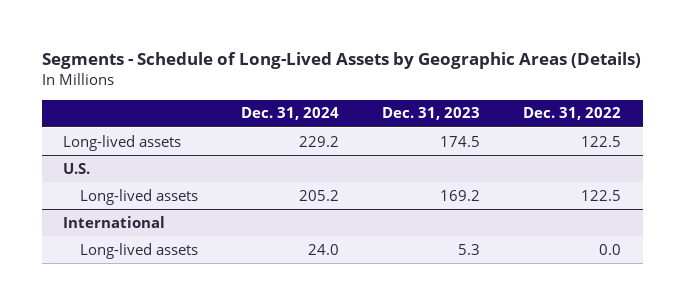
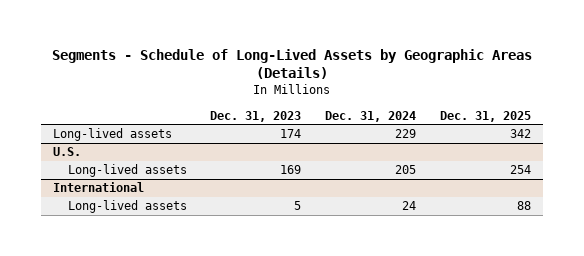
[523,107,622,121] Dec. 31, 2022 -> none
none -> [439,110,531,122] Dec. 31, 2025
[299,135,340,147] 229.2 -> [395,129,417,139] 229
[440,135,481,147] 174.5 -> [280,129,302,139] 174
[299,189,340,201] 205.2 -> [395,165,417,175] 205
[440,189,481,201] 169.2 -> [280,165,302,175] 169
[308,243,340,255] 24.0 -> [402,201,417,211] 24
[458,243,481,255] 5.3 -> [294,201,302,211] 5

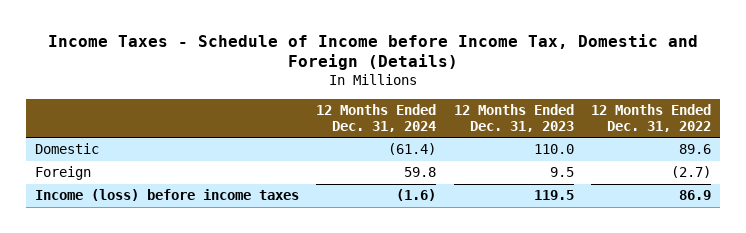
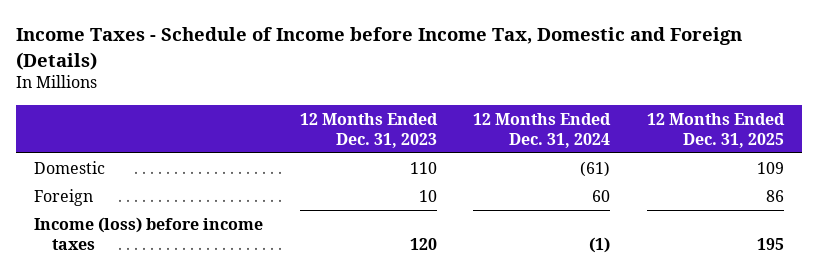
[591,103,712,132] 12 Months Ended Dec. 31, 2022 -> none
none -> [646,112,785,148] 12 Months Ended Dec. 31, 2025
[388,143,437,156] (61.4) -> [580,160,611,177] (61)
[533,144,574,155] 110.0 -> [409,161,437,174] 110
[404,167,437,178] 59.8 -> [592,189,611,202] 60
[549,167,574,178] 9.5 -> [418,189,437,202] 10
[396,189,437,202] (1.6) -> [589,237,611,254] (1)
[533,190,574,201] 119.5 -> [409,238,437,251] 120

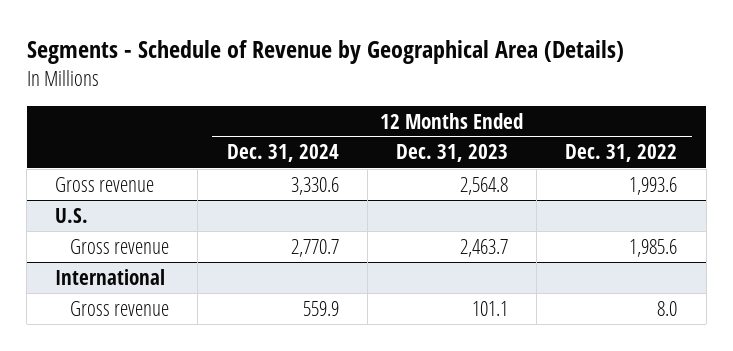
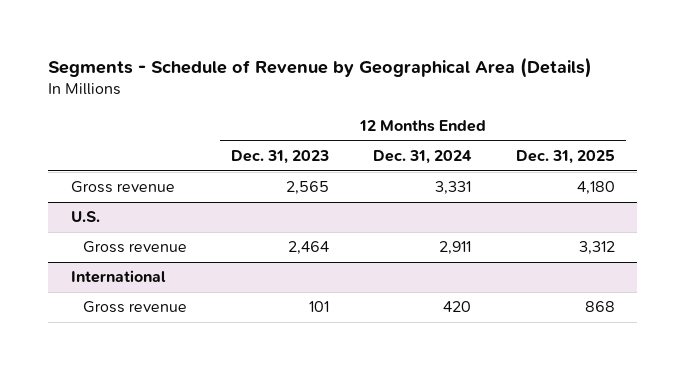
[565,144,678,163] Dec. 31, 2022 -> none
none -> [515,149,615,164] Dec. 31, 2025
[290,176,339,195] 3,330.6 -> [435,181,472,196] 3,331
[459,176,508,195] 2,564.8 -> [286,181,330,196] 2,565
[290,238,339,257] 2,770.7 -> [439,241,472,256] 2,911
[459,238,508,257] 2,463.7 -> [288,241,330,256] 2,464
[302,300,339,316] 559.9 -> [443,301,472,313] 420
[471,300,508,316] 101.1 -> [309,301,330,313] 101

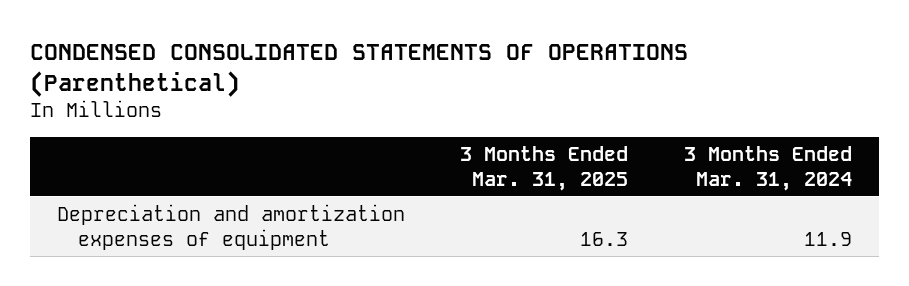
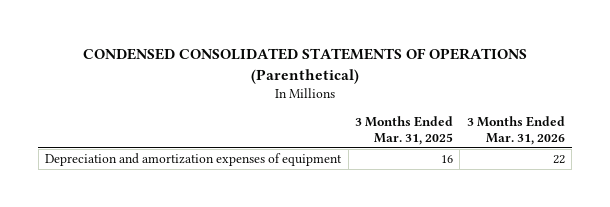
[683,145,852,191] 3 Months Ended Mar. 31, 2024 -> none
none -> [466,115,565,146] 3 Months Ended Mar. 31, 2026
[580,231,629,246] 16.3 -> [441,155,454,164] 16

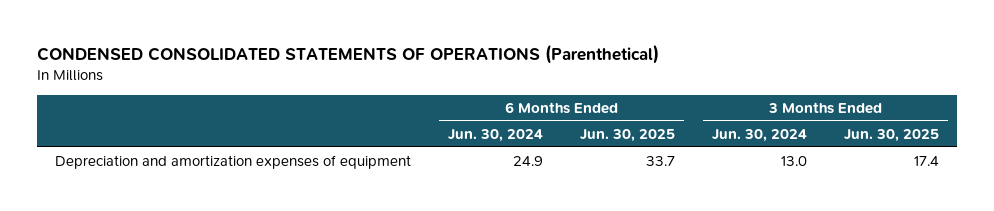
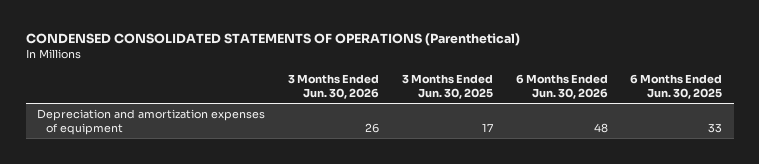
[448,128,544,142] Jun. 30, 2024 -> none
[712,128,808,142] Jun. 30, 2024 -> none
none -> [287,74,379,99] 3 Months Ended Jun. 30, 2026
none -> [515,74,608,99] 6 Months Ended Jun. 30, 2026
[646,155,676,166] 33.7 -> [708,123,723,134] 33
[913,155,939,166] 17.4 -> [481,123,493,133] 17

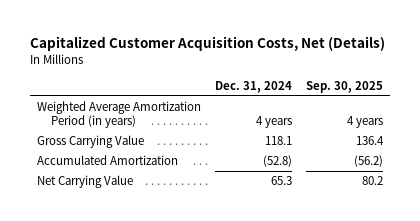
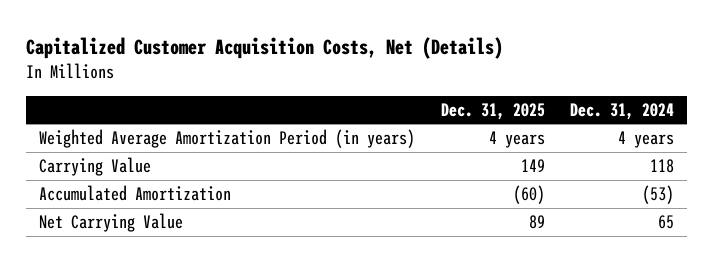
[305,81,383,94] Sep. 30, 2025 -> none
none -> [440,102,545,120] Dec. 31, 2025
[37,135,145,149] Gross Carrying Value -> [39,157,152,177] Carrying Value
[264,136,292,146] 118.1 -> [650,159,675,174] 118
[262,155,292,168] (52.8) -> [642,185,675,205] (53)
[270,176,292,186] 65.3 -> [658,215,675,230] 65

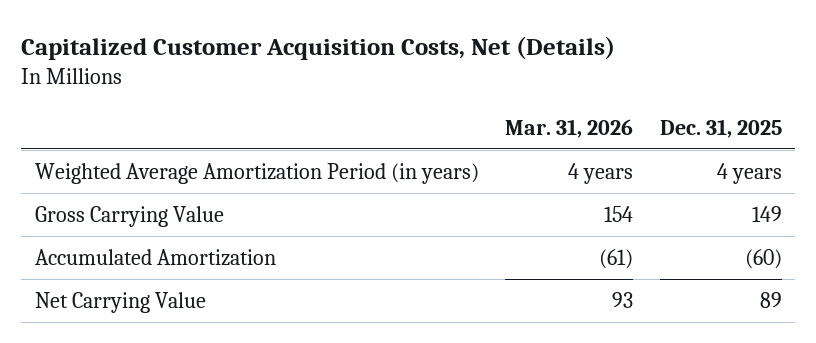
[570,102,675,120] Dec. 31, 2024 -> none
none -> [505,118,634,138] Mar. 31, 2026
[39,157,152,177] Carrying Value -> [34,205,224,227] Gross Carrying Value

